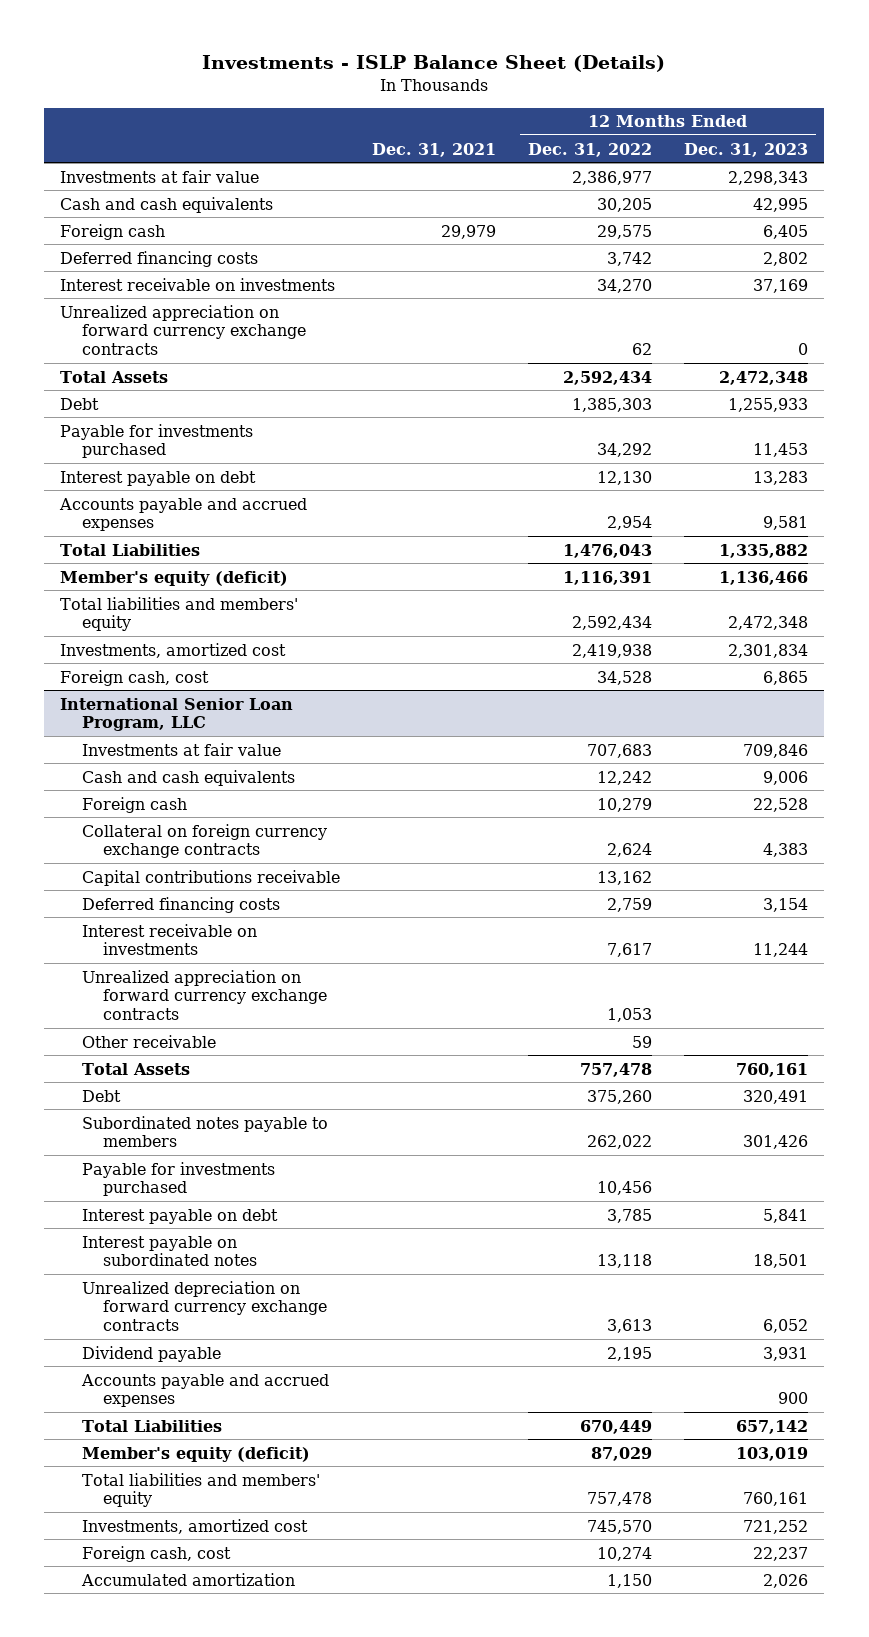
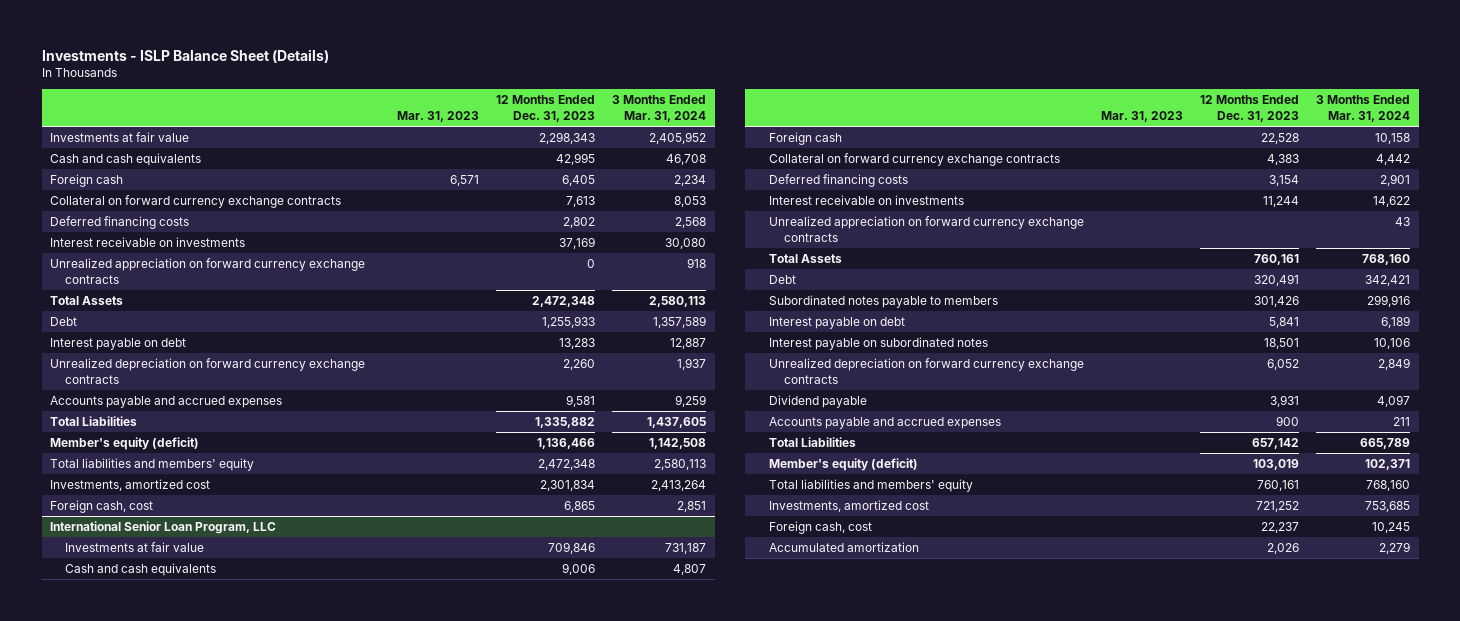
[371,142,496,157] Dec. 31, 2021 -> none
[528,142,653,157] Dec. 31, 2022 -> none
none -> [397,110,480,122] Mar. 31, 2023
none -> [612,95,707,122] 3 Months Ended Mar. 31, 2024
none -> [50,195,342,209] Collateral on forward currency exchange contracts
[60,423,254,459] Payable for investments purchased -> none
none -> [50,358,366,384] Unrealized depreciation on forward currency exchange contracts
[81,869,340,886] Capital contributions receivable -> none
[81,823,327,859] Collateral on foreign currency exchange contracts -> [768,153,1060,167] Collateral on forward currency exchange contracts
[81,1034,216,1048] Other receivable -> none
[81,1161,275,1197] Payable for investments purchased -> none

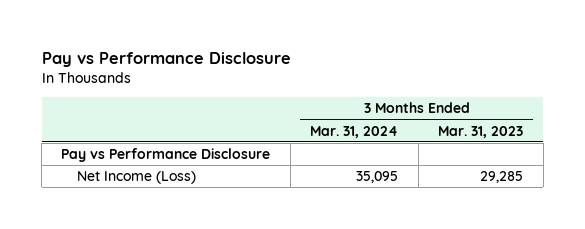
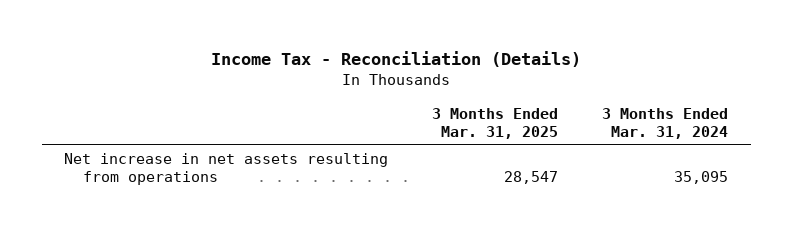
[41,51,291,67] Pay vs Performance Disclosure -> [211,50,582,67] Income Tax - Reconciliation (Details)
[438,125,524,138] Mar. 31, 2023 -> none
none -> [432,107,559,139] 3 Months Ended Mar. 31, 2025
[61,148,271,163] Pay vs Performance Disclosure -> none
[76,171,196,185] Net Income (Loss) -> [64,152,389,185] Net increase in net assets resulting from operations

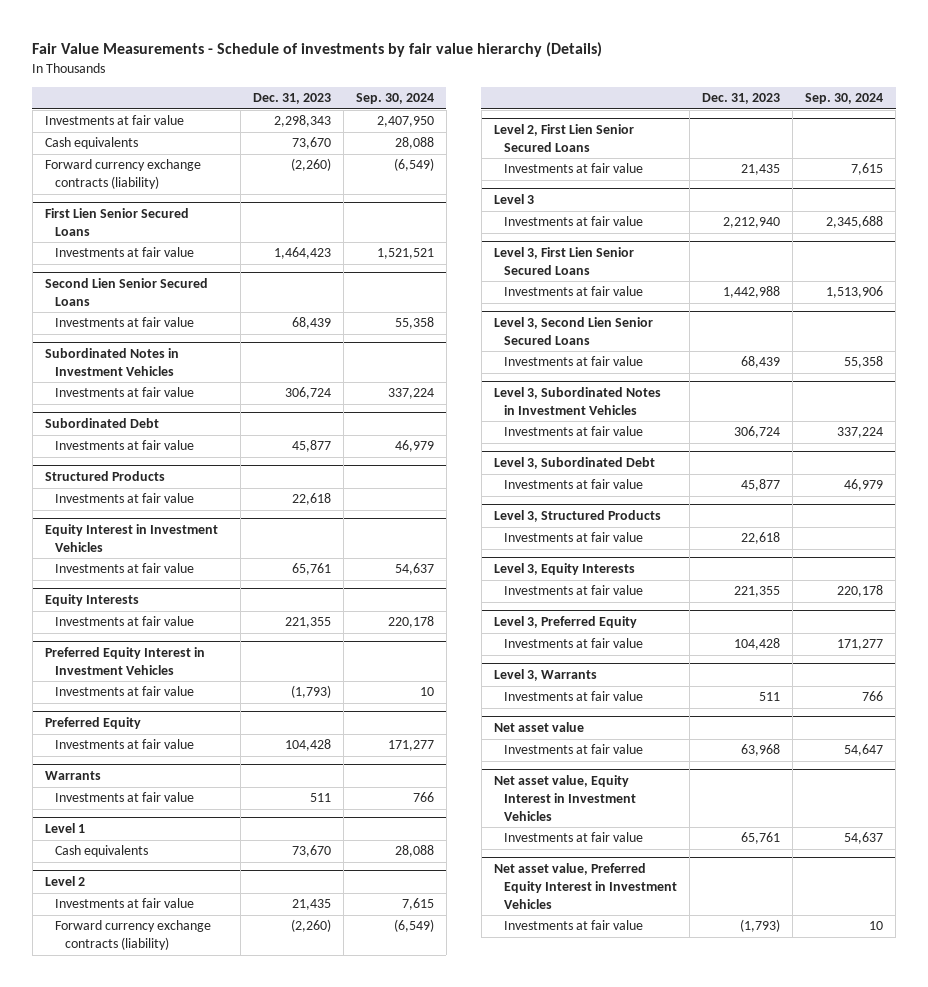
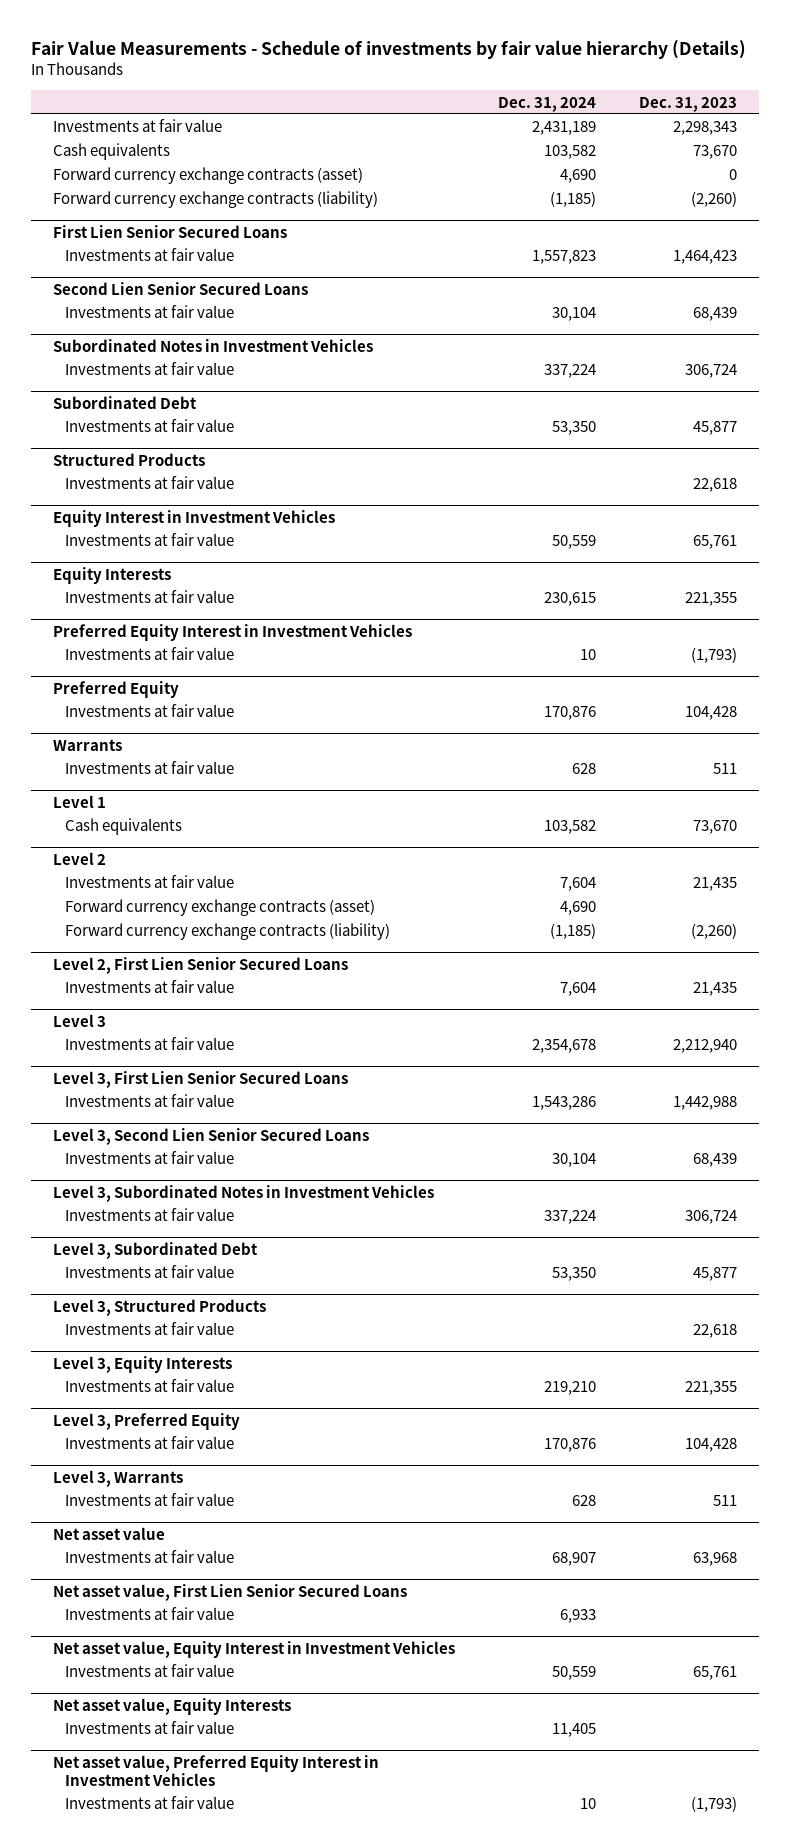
[355,93,434,105] Sep. 30, 2024 -> none
none -> [497,96,596,112] Dec. 31, 2024
none -> [52,167,363,185] Forward currency exchange contracts (asset)
none -> [65,899,376,917] Forward currency exchange contracts (asset)
none -> [52,1583,407,1601] Net asset value, First Lien Senior Secured Loans
none -> [65,1607,235,1621] Investments at fair value
none -> [52,1697,291,1715] Net asset value, Equity Interests
none -> [65,1721,235,1735] Investments at fair value

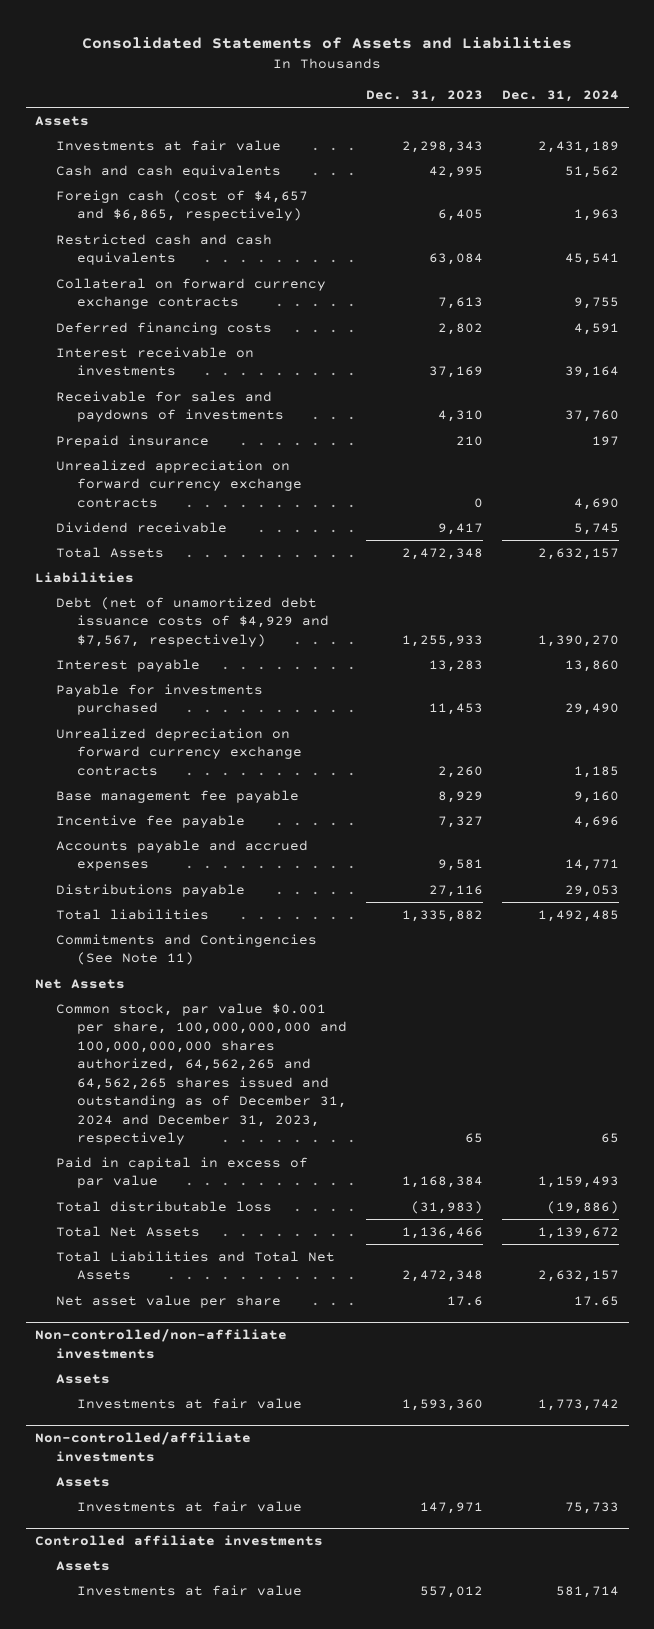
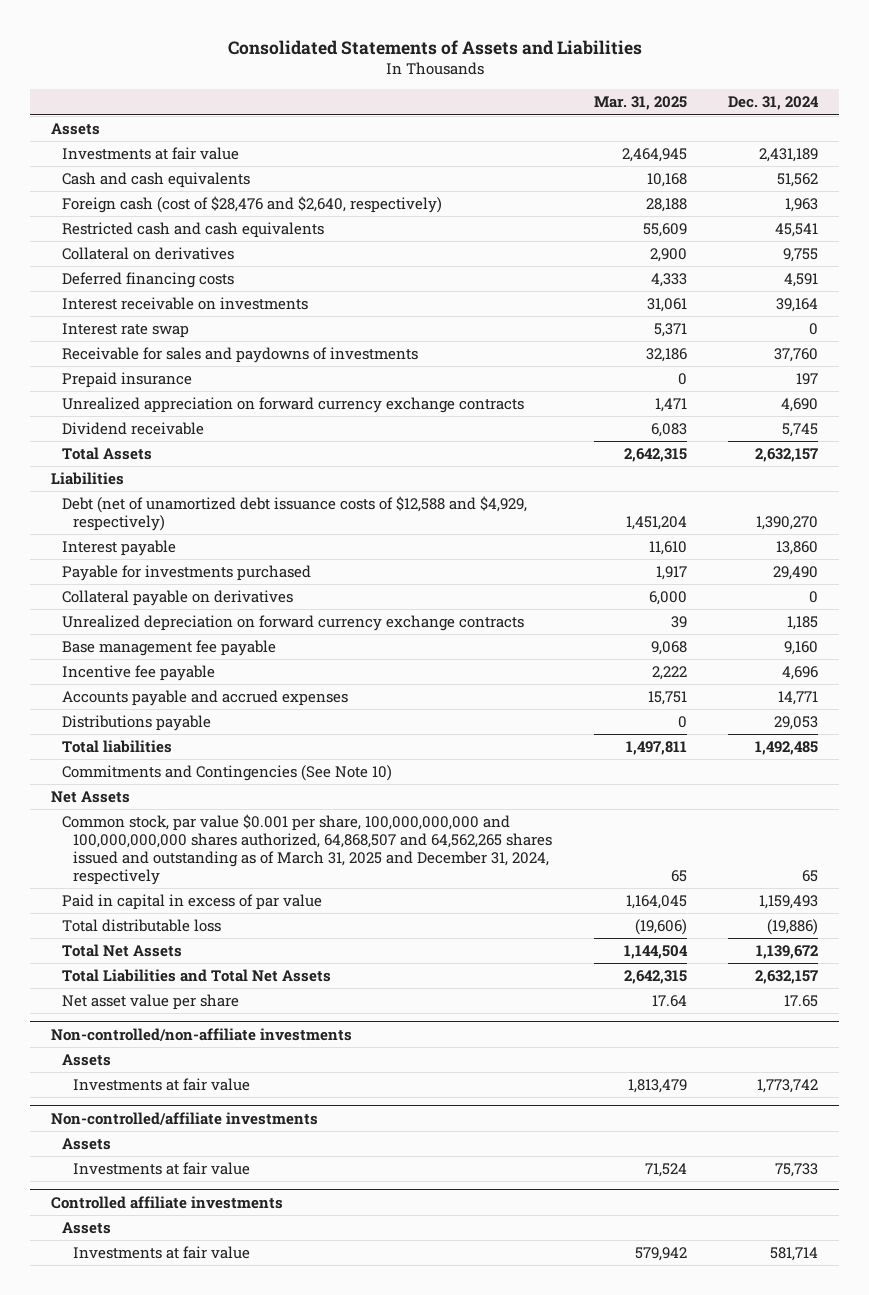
[365,90,483,103] Dec. 31, 2023 -> none
none -> [593,96,687,111] Mar. 31, 2025
[55,189,308,222] Foreign cash (cost of $4,657 and $6,865, respectively) -> [62,196,443,214] Foreign cash (cost of $28,476 and $2,640, respectively)
[55,277,326,310] Collateral on forward currency exchange contracts -> [62,247,235,261] Collateral on derivatives
none -> [62,323,190,339] Interest rate swap
[55,596,329,647] Debt (net of unamortized debt issuance costs of $4,929 and $7,567, respectively) -> [62,496,528,532] Debt (net of unamortized debt issuance costs of $12,588 and $4,929, respectively)
none -> [62,590,294,607] Collateral payable on derivatives
[55,933,317,966] Commitments and Contingencies (See Note 11) -> [62,765,393,782] Commitments and Contingencies (See Note 10)
[55,1002,347,1146] Common stock, par value $0.001 per share, 100,000,000,000 and 100,000,000,000 shares authorized, 64,562,265 and 64,562,265 shares issued and outstanding as of December 31, 2024 and December 31, 2023, respectively -> [62,814,553,885] Common stock, par value $0.001 per share, 100,000,000,000 and 100,000,000,000 shares authorized, 64,868,507 and 64,562,265 shares issued and outstanding as of March 31, 2025 and December 31, 2024, respectively

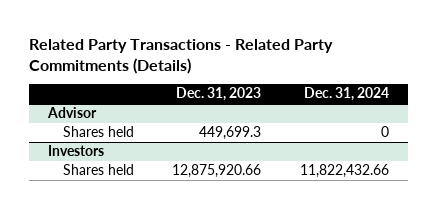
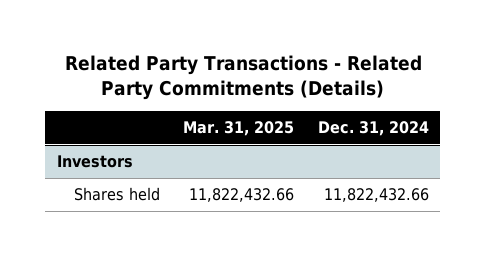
[176,87,262,102] Dec. 31, 2023 -> none
none -> [183,121,295,137] Mar. 31, 2025
[47,107,98,119] Advisor -> none
[63,126,135,138] Shares held -> none

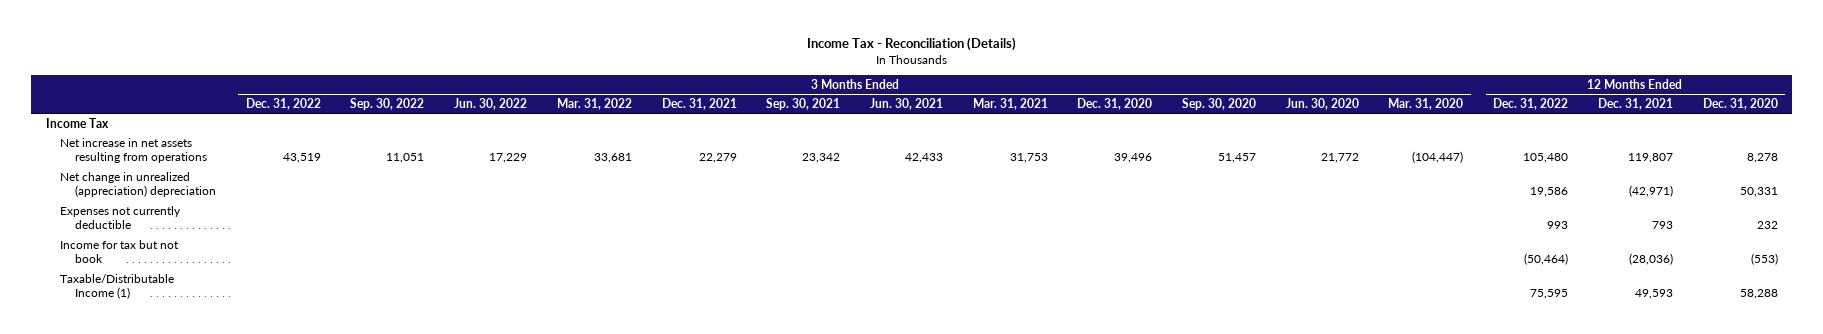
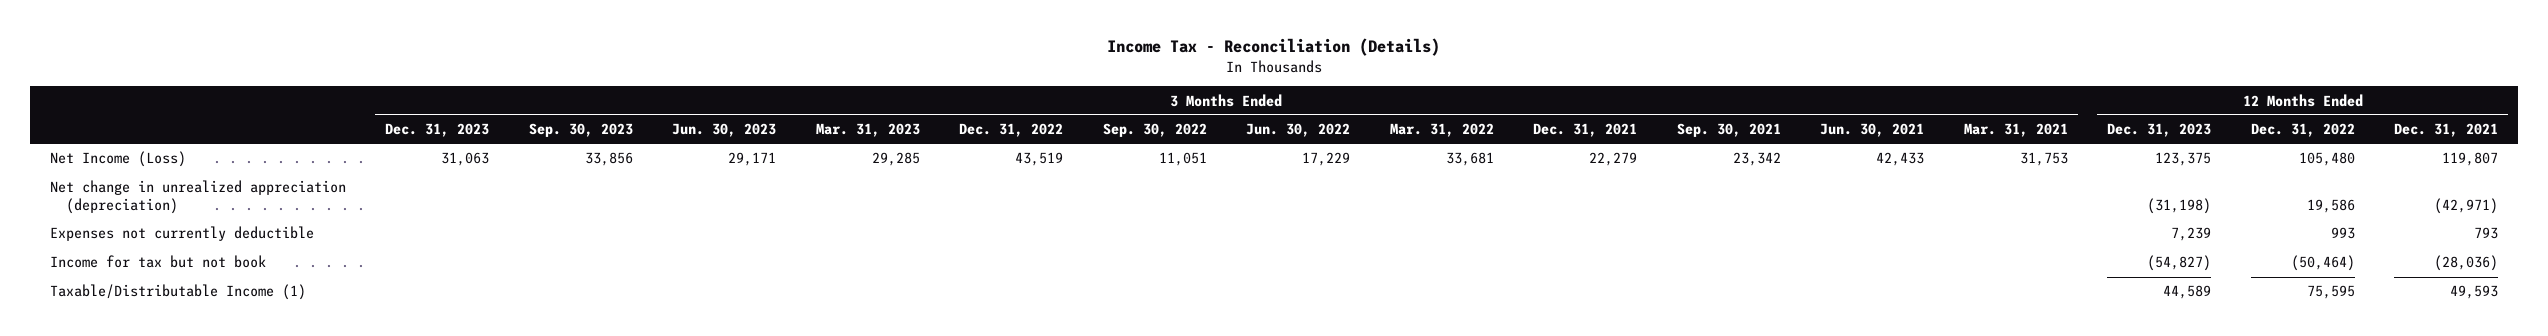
[1077,97,1153,110] Dec. 31, 2020 -> none
[1182,97,1257,110] Sep. 30, 2020 -> none
[1285,97,1359,110] Jun. 30, 2020 -> none
[1388,97,1464,110] Mar. 31, 2020 -> none
[1702,97,1778,110] Dec. 31, 2020 -> none
none -> [385,123,490,138] Dec. 31, 2023
none -> [528,123,633,138] Sep. 30, 2023
none -> [672,123,777,138] Jun. 30, 2023
none -> [815,123,920,138] Mar. 31, 2023
none -> [2107,123,2212,138] Dec. 31, 2023
[45,117,109,128] Income Tax -> none
[60,137,208,164] Net increase in net assets resulting from operations -> [49,151,186,168] Net Income (Loss)
[60,171,217,198] Net change in unrealized (appreciation) depreciation -> [49,180,346,215] Net change in unrealized appreciation (depreciation)

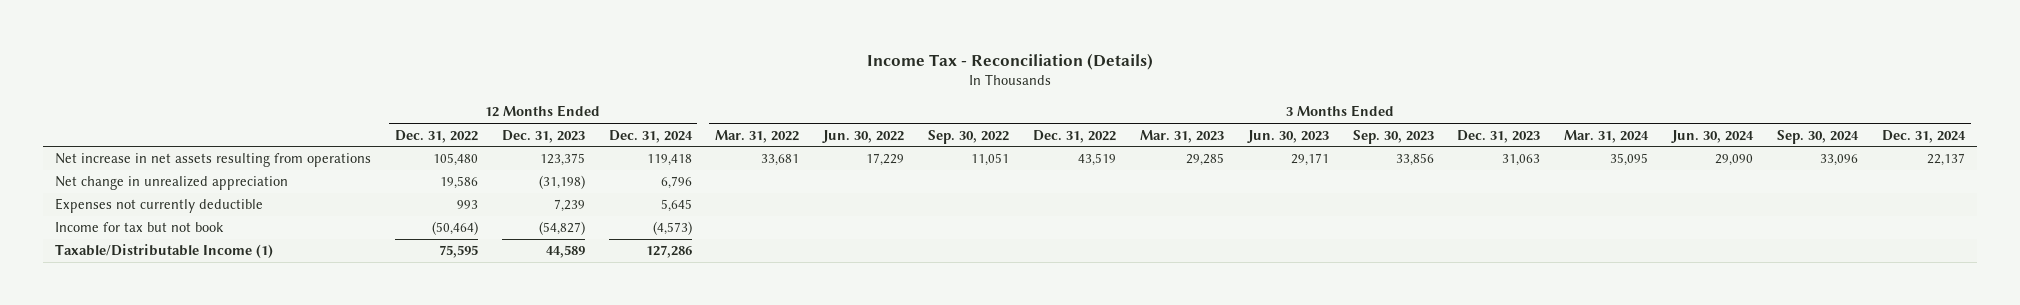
[1533,123,1638,138] Dec. 31, 2021 -> none
[1676,123,1781,138] Sep. 30, 2021 -> none
[1820,123,1925,138] Jun. 30, 2021 -> none
[1963,123,2068,138] Mar. 31, 2021 -> none
[2394,123,2499,138] Dec. 31, 2021 -> none
none -> [608,129,693,143] Dec. 31, 2024
none -> [1564,129,1650,143] Mar. 31, 2024
none -> [1671,129,1755,143] Jun. 30, 2024
none -> [1777,129,1860,144] Sep. 30, 2024
none -> [1881,129,1966,143] Dec. 31, 2024
[49,151,186,168] Net Income (Loss) -> [54,153,371,168] Net increase in net assets resulting from operations
[49,180,346,215] Net change in unrealized appreciation (depreciation) -> [54,176,288,191] Net change in unrealized appreciation

